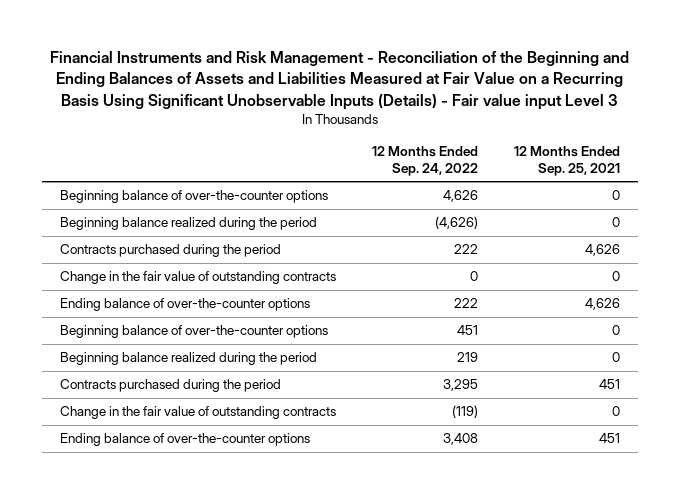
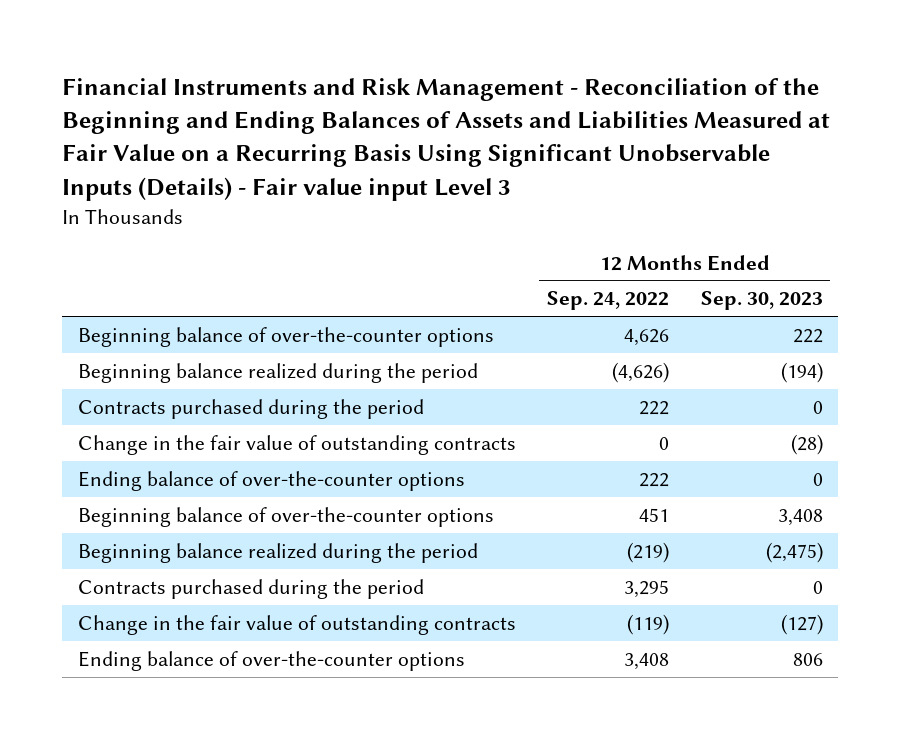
[514,145,621,177] 12 Months Ended Sep. 25, 2021 -> none
none -> [700,291,823,311] Sep. 30, 2023
[457,352,479,363] 219 -> [627,541,670,563] (219)

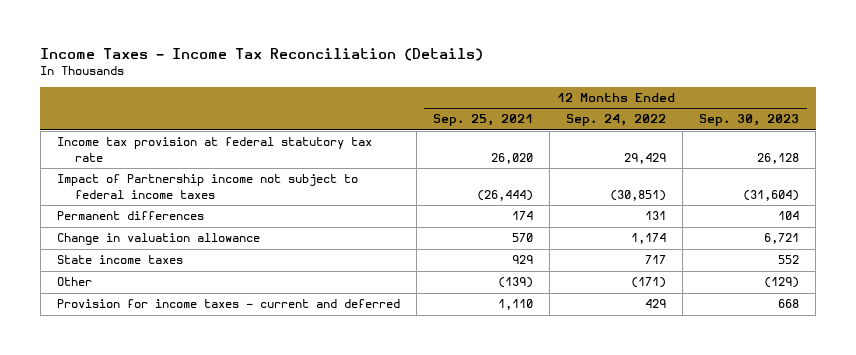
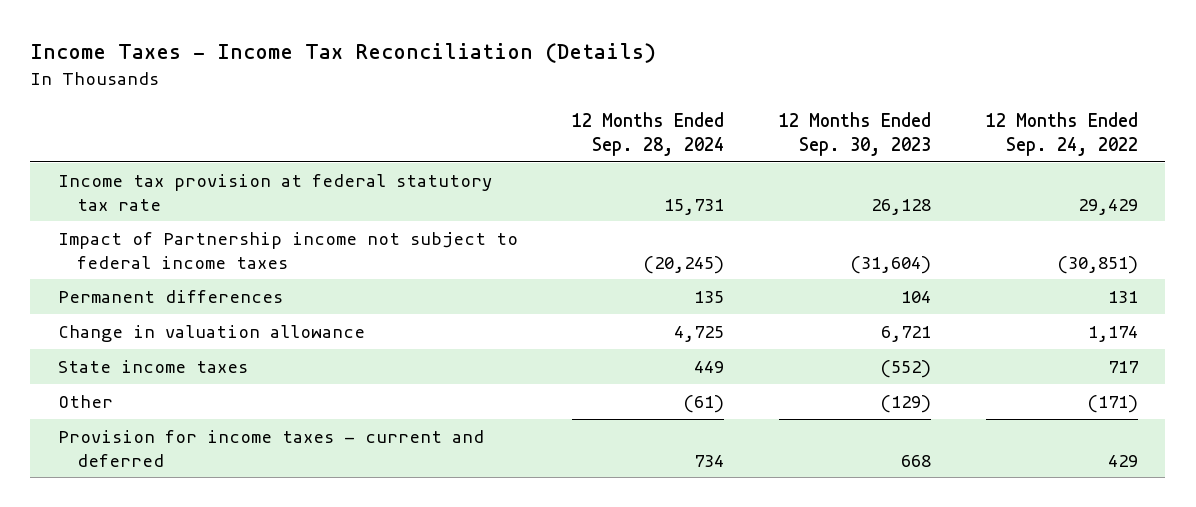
[432,114,533,127] Sep. 25, 2021 -> none
none -> [572,112,725,156] 12 Months Ended Sep. 28, 2024
[777,255,799,265] 552 -> [880,359,932,378] (552)

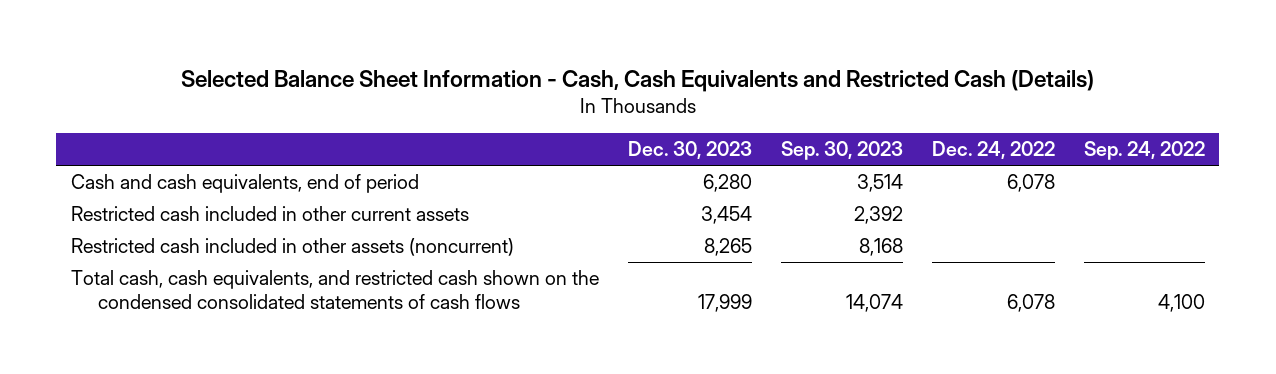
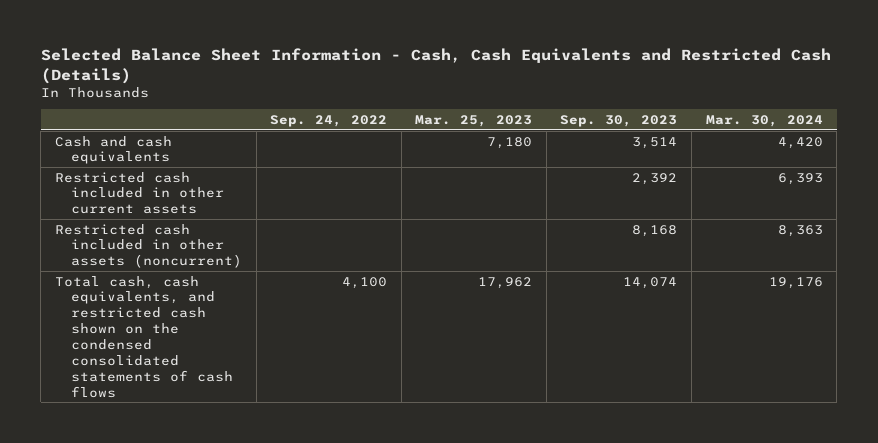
[627,141,752,160] Dec. 30, 2023 -> none
[931,141,1055,160] Dec. 24, 2022 -> none
none -> [415,114,533,127] Mar. 25, 2023
none -> [705,114,823,127] Mar. 30, 2024
[70,174,419,194] Cash and cash equivalents, end of period -> [55,135,173,165] Cash and cash equivalents

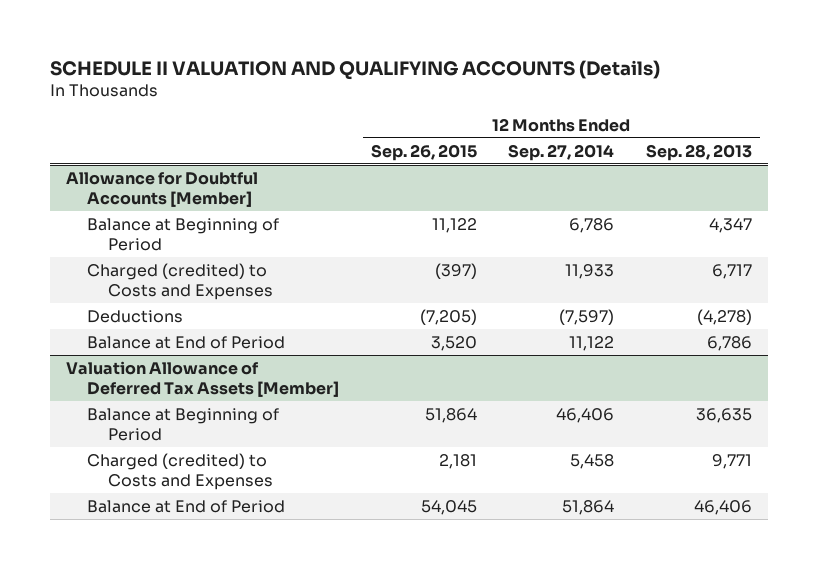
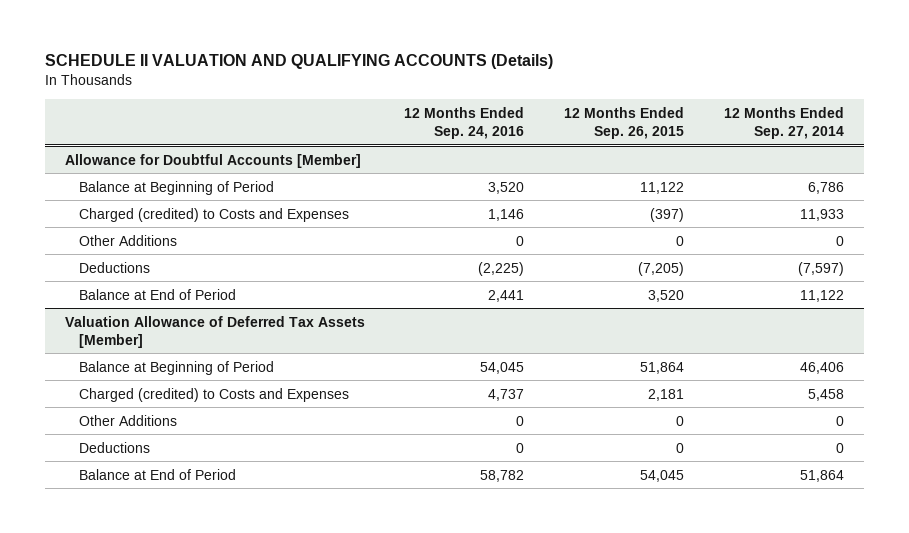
[646,143,753,161] Sep. 28, 2013 -> none
none -> [404,106,525,140] 12 Months Ended Sep. 24, 2016
none -> [79,234,178,246] Other Additions
none -> [79,414,178,426] Other Additions
none -> [79,441,151,453] Deductions

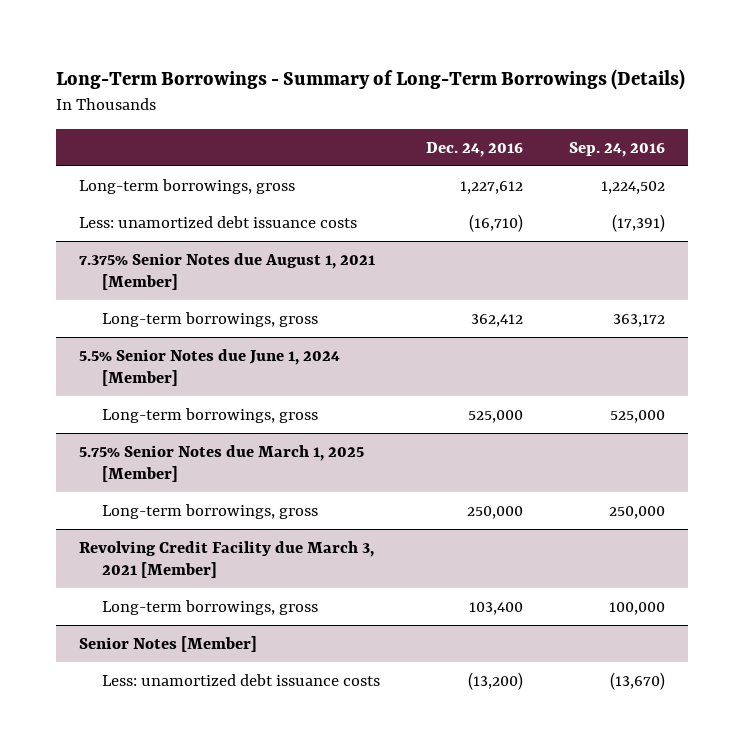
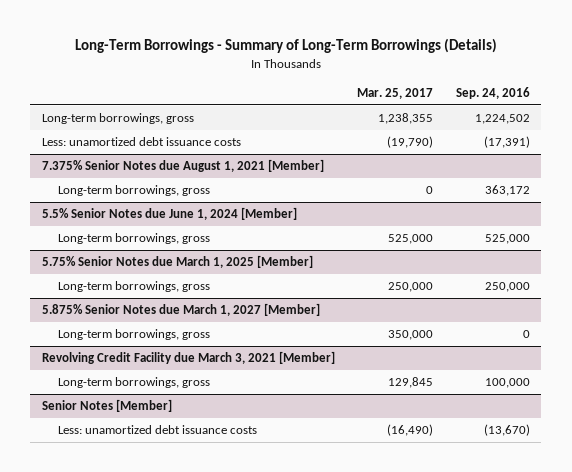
[425,141,523,157] Dec. 24, 2016 -> none
none -> [357,87,434,99] Mar. 25, 2017
none -> [41,303,320,317] 5.875% Senior Notes due March 1, 2027 [Member]
none -> [58,329,211,341] Long-term borrowings, gross

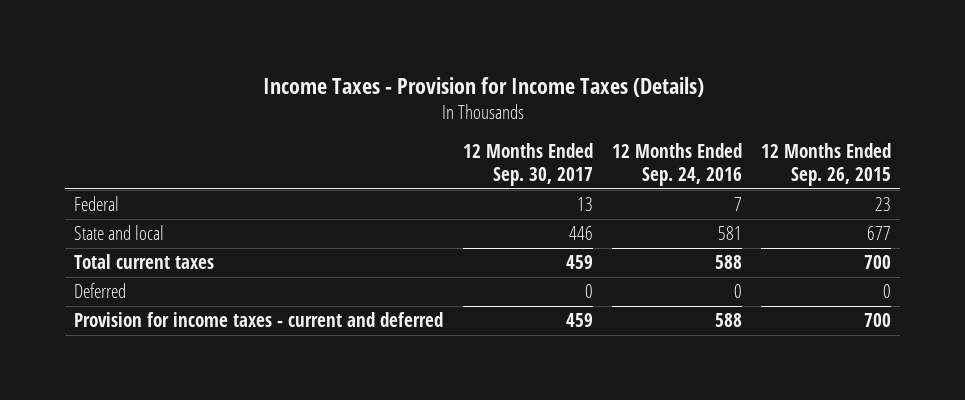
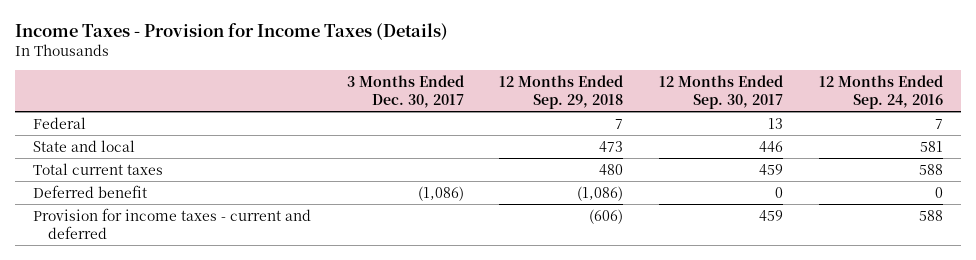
[760,143,891,186] 12 Months Ended Sep. 26, 2015 -> none
none -> [346,74,464,108] 3 Months Ended Dec. 30, 2017
none -> [499,74,624,109] 12 Months Ended Sep. 29, 2018
[74,283,127,299] Deferred -> [32,184,147,198] Deferred benefit

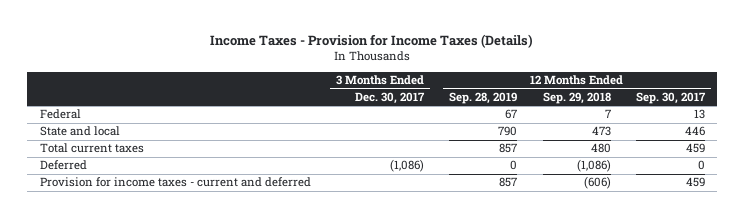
[819,74,944,109] 12 Months Ended Sep. 24, 2016 -> none
none -> [449,91,518,104] Sep. 28, 2019
[32,184,147,198] Deferred benefit -> [39,160,87,171] Deferred

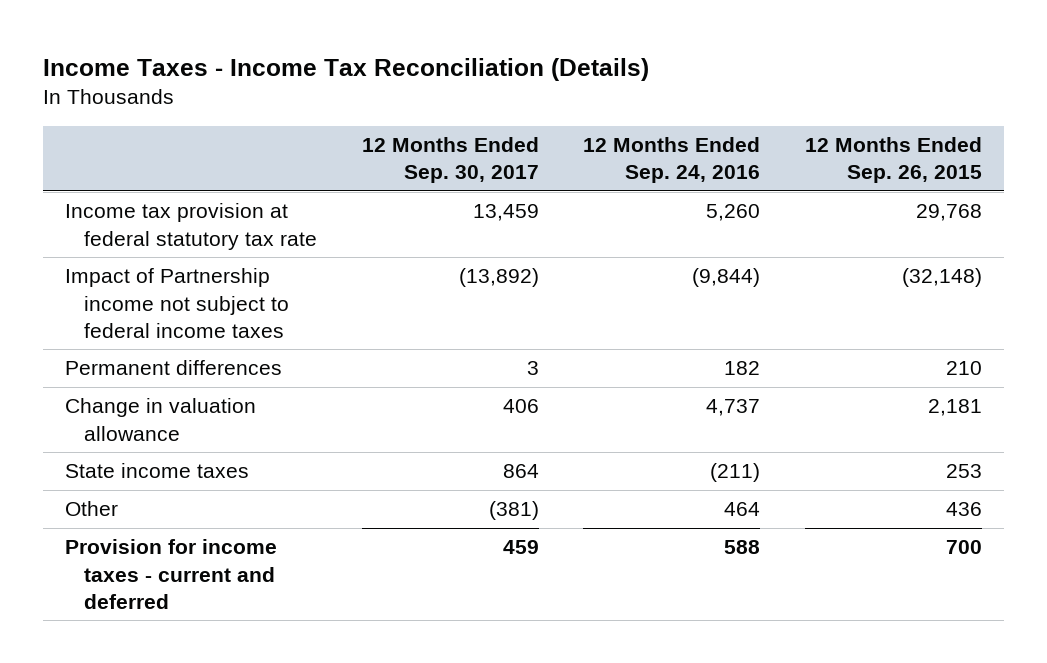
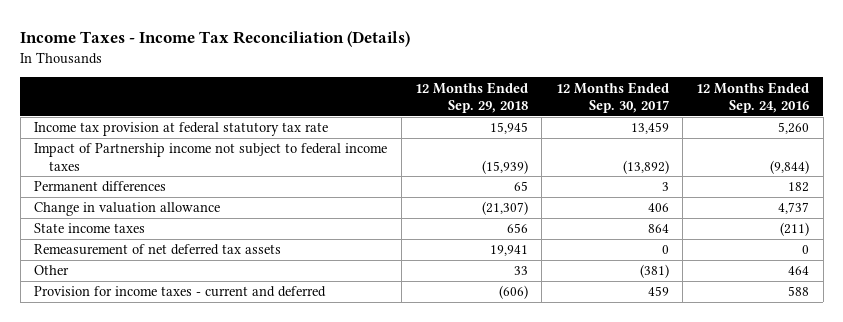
[804,137,982,184] 12 Months Ended Sep. 26, 2015 -> none
none -> [414,81,528,114] 12 Months Ended Sep. 29, 2018
none -> [34,244,282,256] Remeasurement of net deferred tax assets

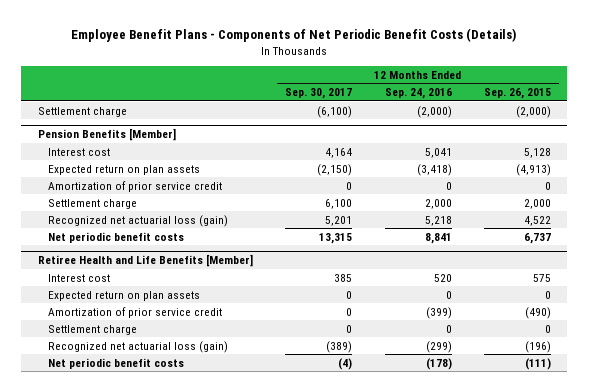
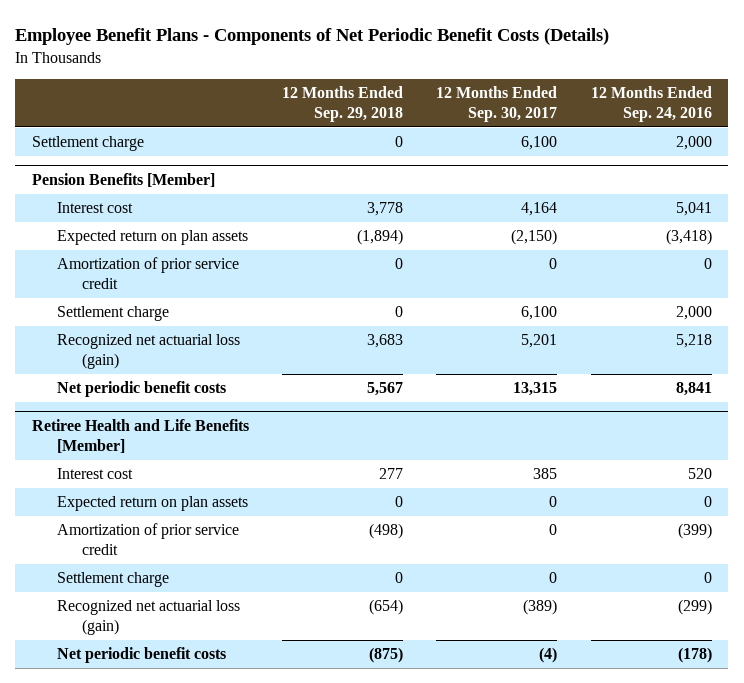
[484,88,552,100] Sep. 26, 2015 -> none
none -> [282,86,404,122] 12 Months Ended Sep. 29, 2018
[317,105,353,118] (6,100) -> [521,136,558,151] 6,100
[416,105,452,118] (2,000) -> [675,136,712,151] 2,000

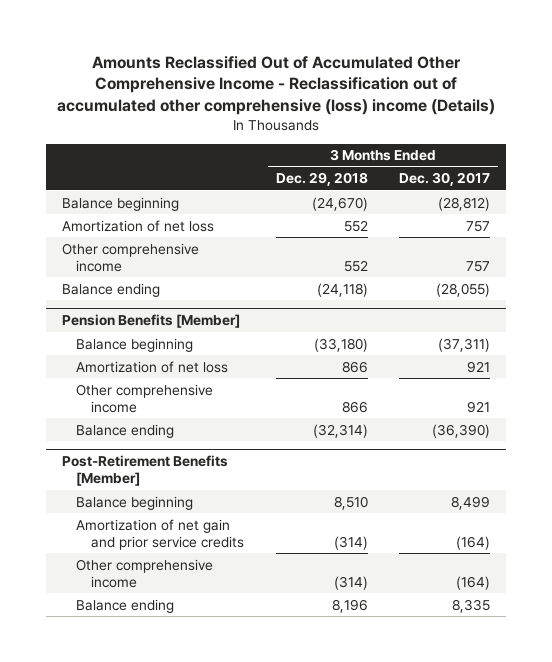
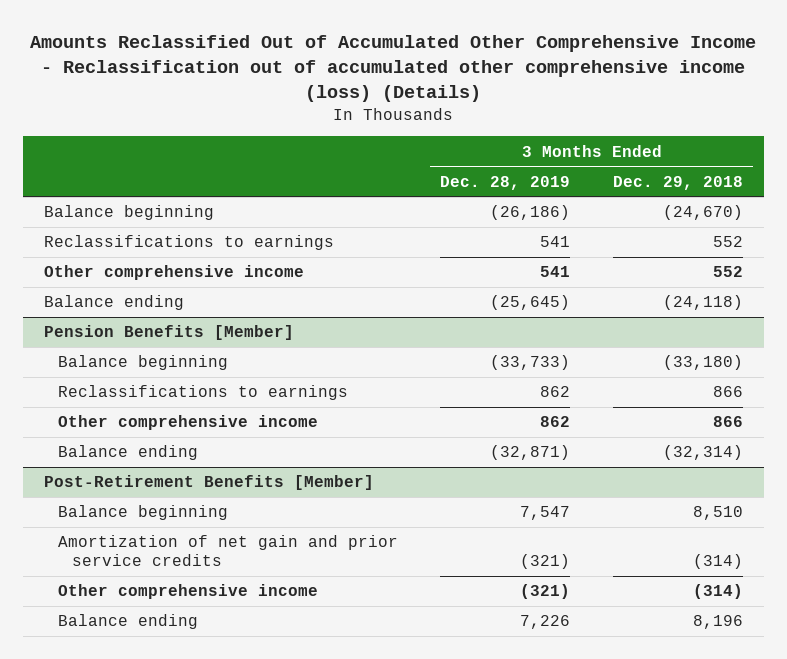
[57,55,496,115] Amounts Reclassified Out of Accumulated Other Comprehensive Income - Reclassification out of accumulated other comprehensive (loss) income (Details) -> [30,35,757,103] Amounts Reclassified Out of Accumulated Other Comprehensive Income - Reclassification out of accumulated other comprehensive income (loss) (Details)
[399,172,491,187] Dec. 30, 2017 -> none
none -> [440,175,571,190] Dec. 28, 2019
[61,219,214,232] Amortization of net loss -> [44,235,335,251] Reclassifications to earnings
[76,360,229,373] Amortization of net loss -> [57,385,348,401] Reclassifications to earnings

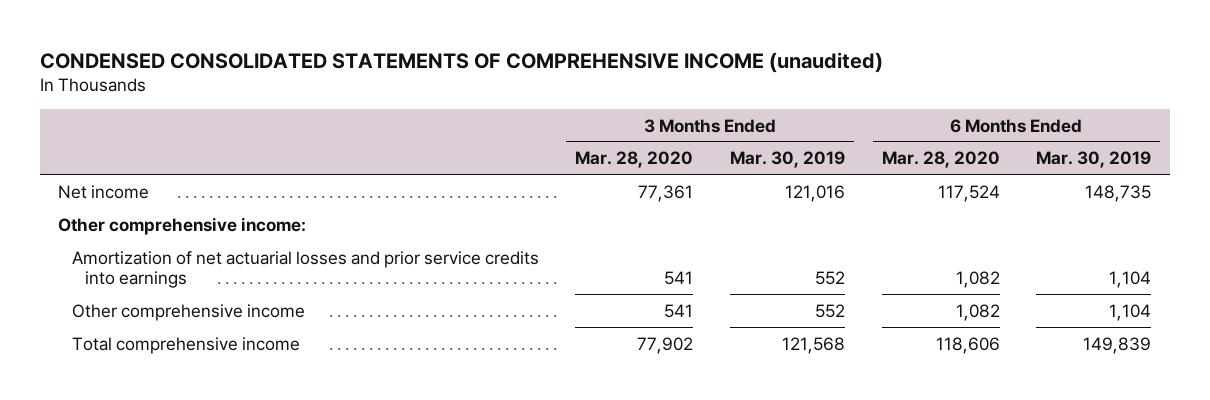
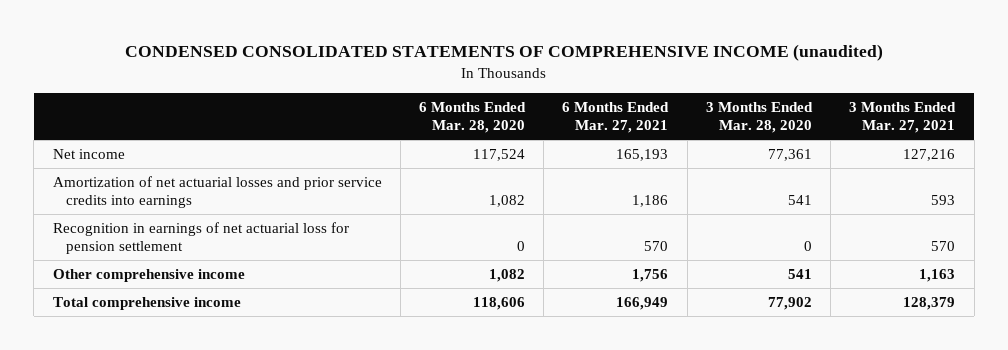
[730,151,846,169] Mar. 30, 2019 -> none
[1036,151,1152,169] Mar. 30, 2019 -> none
none -> [562,101,670,134] 6 Months Ended Mar. 27, 2021
none -> [849,101,957,134] 3 Months Ended Mar. 27, 2021
[58,216,307,235] Other comprehensive income: -> none
none -> [52,221,349,255] Recognition in earnings of net actuarial loss for pension settlement

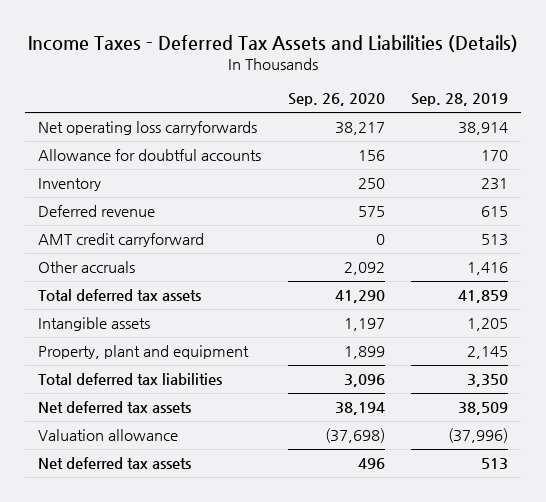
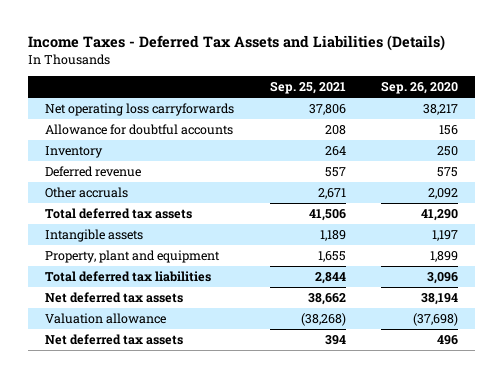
[410,93,508,107] Sep. 28, 2019 -> none
none -> [269,81,346,95] Sep. 25, 2021
[38,233,205,248] AMT credit carryforward -> none

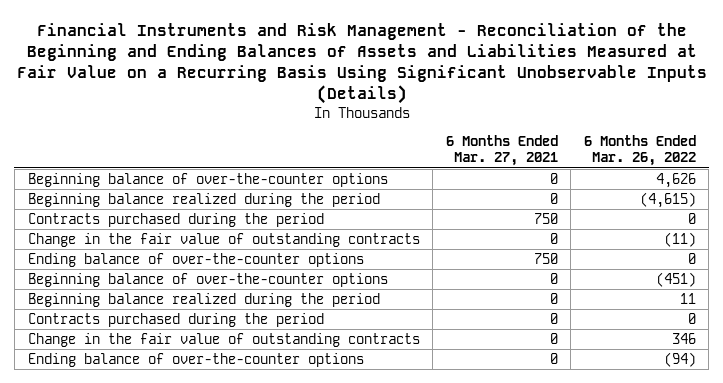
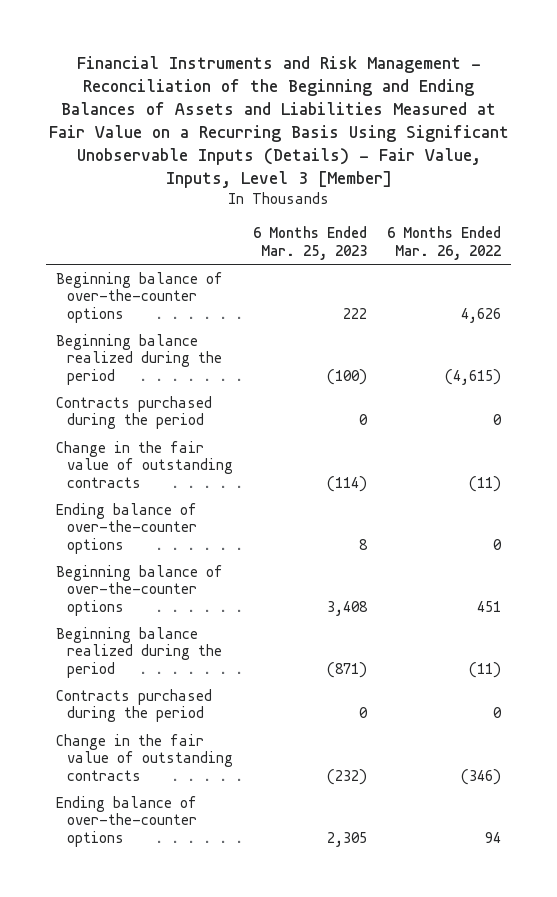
[16,22,707,105] Financial Instruments and Risk Management - Reconciliation of the Beginning and Ending Balances of Assets and Liabilities Measured at Fair Value on a Recurring Basis Using Significant Unobservable Inputs (Details) -> [48,55,509,189] Financial Instruments and Risk Management - Reconciliation of the Beginning and Ending Balances of Assets and Liabilities Measured at Fair Value on a Recurring Basis Using Significant Unobservable Inputs (Details) - Fair Value, Inputs, Level 3 [Member]
[445,135,558,167] 6 Months Ended Mar. 27, 2021 -> none
none -> [253,225,368,260] 6 Months Ended Mar. 25, 2023
[655,271,696,287] (451) -> [477,601,502,613] 451
[679,292,696,304] 11 -> [469,662,502,679] (11)
[671,332,696,344] 346 -> [461,769,502,786] (346)
[663,351,696,367] (94) -> [485,832,502,844] 94

